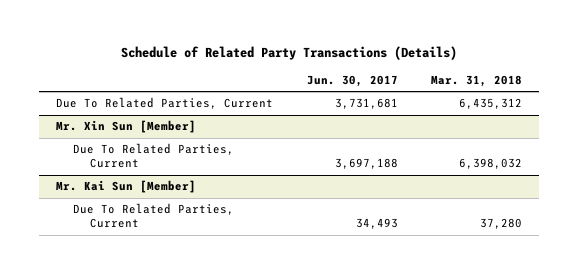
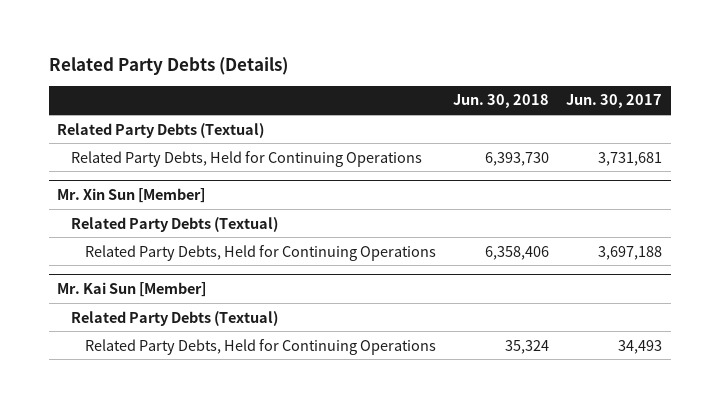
[121,46,458,61] Schedule of Related Party Transactions (Details) -> [48,57,288,76] Related Party Debts (Details)
[431,75,523,88] Mar. 31, 2018 -> none
none -> [452,94,549,109] Jun. 30, 2018
none -> [57,122,265,138] Related Party Debts (Textual)
[56,97,274,110] Due To Related Parties, Current -> [70,150,422,167] Related Party Debts, Held for Continuing Operations
none -> [70,216,278,232] Related Party Debts (Textual)
[73,143,235,169] Due To Related Parties, Current -> [84,244,436,261] Related Party Debts, Held for Continuing Operations
none -> [70,310,278,326] Related Party Debts (Textual)
[73,203,235,229] Due To Related Parties, Current -> [84,338,436,355] Related Party Debts, Held for Continuing Operations

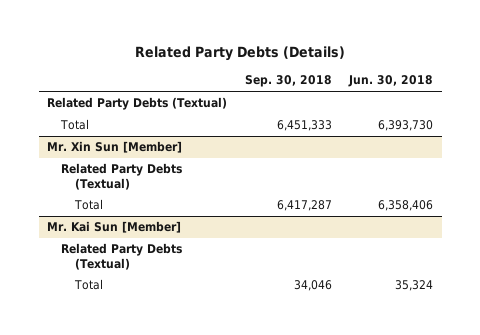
[566,94,663,109] Jun. 30, 2017 -> none
none -> [244,75,332,88] Sep. 30, 2018
[70,150,422,167] Related Party Debts, Held for Continuing Operations -> [60,119,90,131] Total
[84,244,436,261] Related Party Debts, Held for Continuing Operations -> [74,199,104,211] Total
[84,338,436,355] Related Party Debts, Held for Continuing Operations -> [74,279,104,291] Total

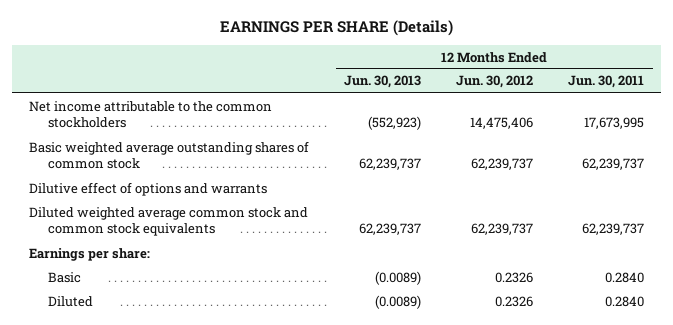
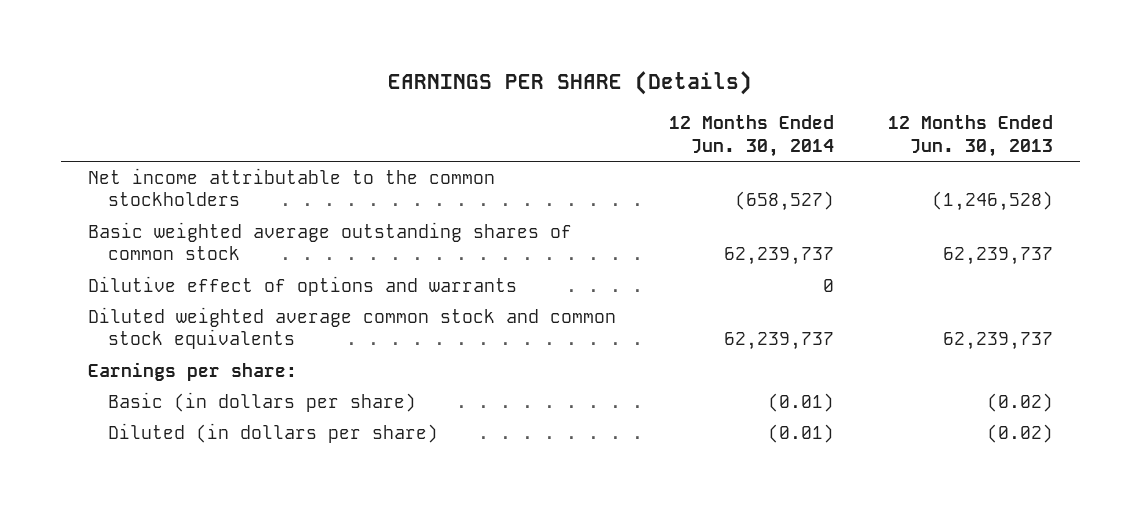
[456,75,534,89] Jun. 30, 2012 -> none
[567,75,644,89] Jun. 30, 2011 -> none
none -> [669,115,835,157] 12 Months Ended Jun. 30, 2014
[368,116,422,131] (552,923) -> [931,191,1053,212] (1,246,528)
[48,271,82,283] Basic -> [108,391,417,412] Basic (in dollars per share)
[375,270,422,285] (0.0089) -> [986,392,1053,412] (0.02)
[48,295,94,307] Diluted -> [108,422,439,443] Diluted (in dollars per share)
[375,294,422,309] (0.0089) -> [986,423,1053,443] (0.02)

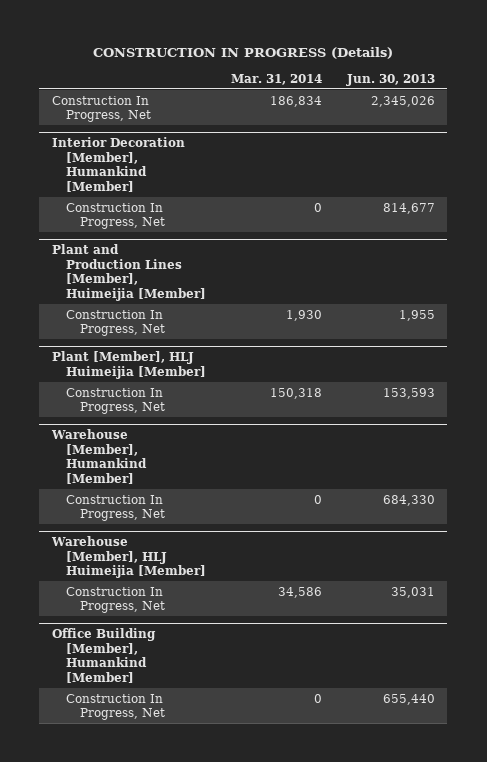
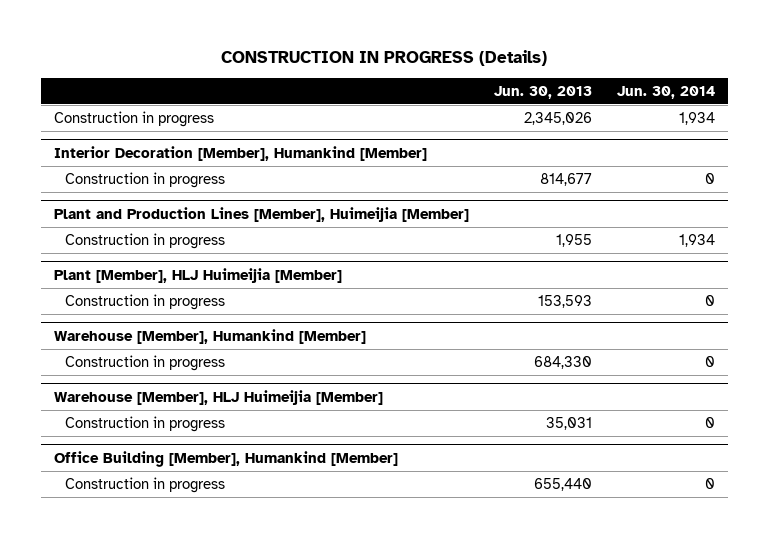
[230,73,322,85] Mar. 31, 2014 -> none
none -> [617,85,716,99] Jun. 30, 2014
[51,95,151,123] Construction In Progress, Net -> [53,110,214,127] Construction in progress
[65,202,165,230] Construction In Progress, Net -> [65,171,226,188] Construction in progress
[65,309,165,337] Construction In Progress, Net -> [65,232,226,249] Construction in progress
[65,387,165,415] Construction In Progress, Net -> [65,293,226,310] Construction in progress
[65,494,165,522] Construction In Progress, Net -> [65,354,226,371] Construction in progress
[65,586,165,614] Construction In Progress, Net -> [65,415,226,432] Construction in progress
[65,693,165,721] Construction In Progress, Net -> [65,476,226,493] Construction in progress

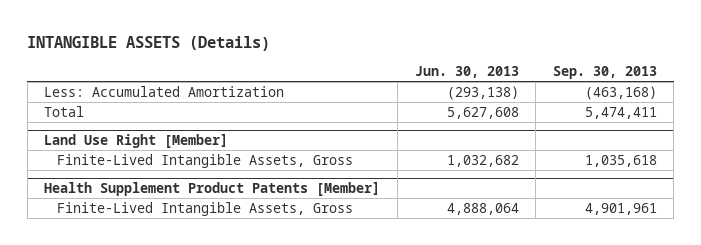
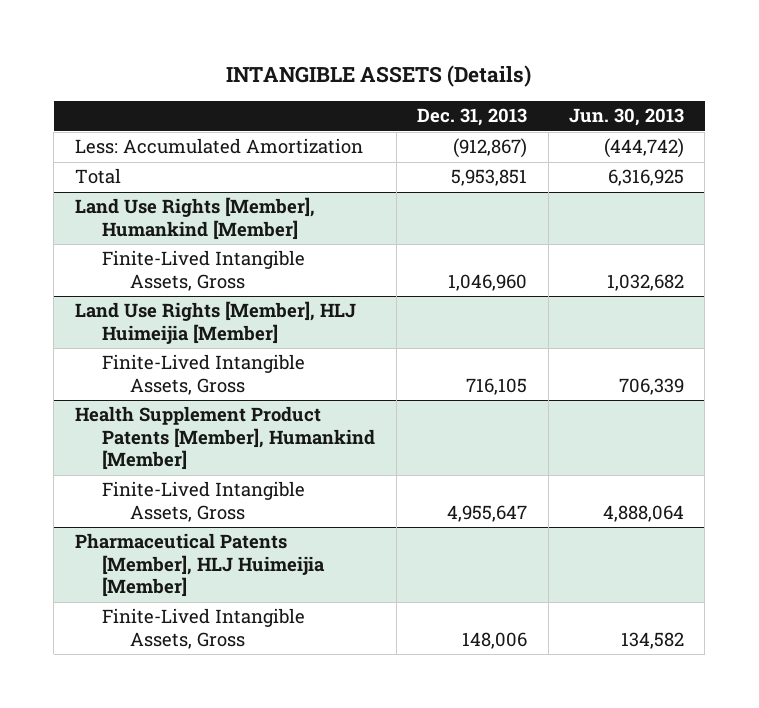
[552,66,657,80] Sep. 30, 2013 -> none
none -> [417,108,528,127] Dec. 31, 2013
[446,85,519,100] (293,138) -> [604,138,685,159] (444,742)
[446,106,519,119] 5,627,608 -> [608,169,685,187] 6,316,925
[44,134,229,149] Land Use Right [Member] -> [74,197,315,240] Land Use Rights [Member], Humankind [Member]
none -> [74,301,356,344] Land Use Rights [Member], HLJ Huimeijia [Member]
none -> [102,354,306,395] Finite-Lived Intangible Assets, Gross
[44,182,381,197] Health Supplement Product Patents [Member] -> [74,406,376,471] Health Supplement Product Patents [Member], Humankind [Member]
none -> [74,533,326,598] Pharmaceutical Patents [Member], HLJ Huimeijia [Member]
none -> [102,608,306,649] Finite-Lived Intangible Assets, Gross

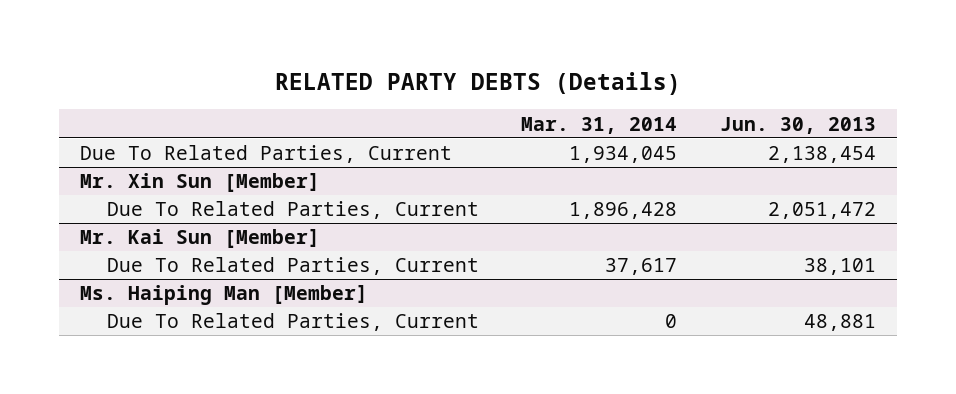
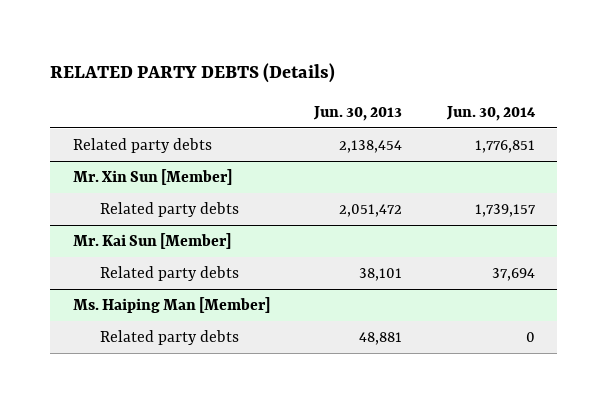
[521,116,678,134] Mar. 31, 2014 -> none
none -> [446,105,537,121] Jun. 30, 2014
[80,145,453,164] Due To Related Parties, Current -> [72,138,212,154] Related party debts
[106,201,479,220] Due To Related Parties, Current -> [100,202,240,218] Related party debts
[106,257,479,276] Due To Related Parties, Current -> [100,266,240,282] Related party debts
[106,313,479,332] Due To Related Parties, Current -> [100,330,240,346] Related party debts

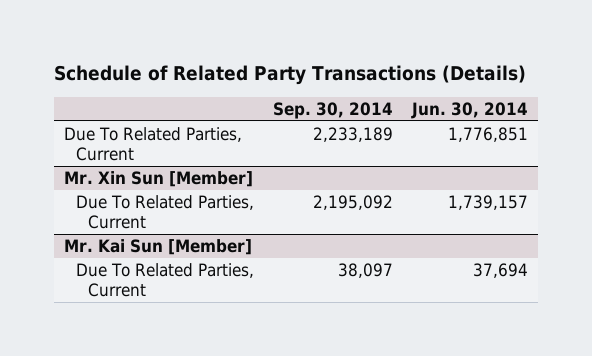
[50,63,336,84] RELATED PARTY DEBTS (Details) -> [54,64,527,85] Schedule of Related Party Transactions (Details)
[313,105,403,121] Jun. 30, 2013 -> none
none -> [273,101,394,119] Sep. 30, 2014
[72,138,212,154] Related party debts -> [63,127,242,162] Due To Related Parties, Current
[100,202,240,218] Related party debts -> [75,195,254,230] Due To Related Parties, Current
[72,297,270,314] Ms. Haiping Man [Member] -> none
[100,330,240,346] Related party debts -> none
[100,266,240,282] Related party debts -> [75,263,254,298] Due To Related Parties, Current

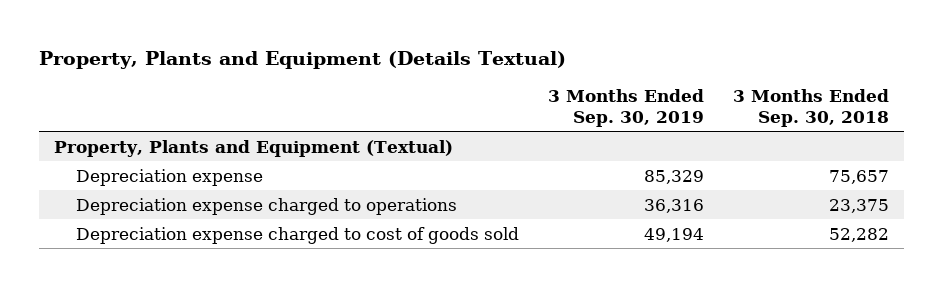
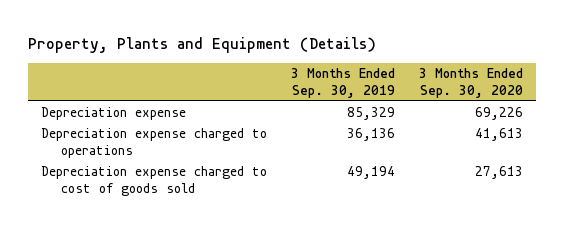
[39,50,567,69] Property, Plants and Equipment (Details Textual) -> [28,37,377,54] Property, Plants and Equipment (Details)
[733,88,890,127] 3 Months Ended Sep. 30, 2018 -> none
none -> [419,68,524,98] 3 Months Ended Sep. 30, 2020
[54,139,454,157] Property, Plants and Equipment (Textual) -> none
[643,198,704,213] 36,316 -> [346,128,395,142] 36,136

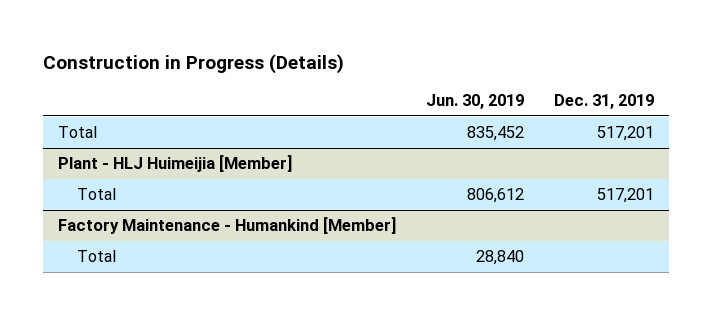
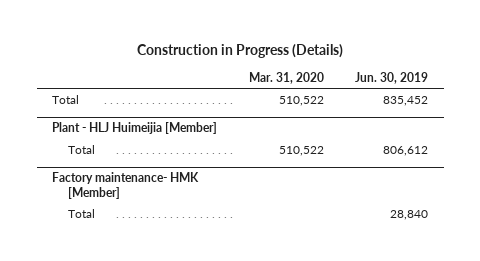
[554,94,655,110] Dec. 31, 2019 -> none
none -> [248,71,324,84] Mar. 31, 2020
[58,217,397,235] Factory Maintenance - Humankind [Member] -> [52,172,200,199] Factory maintenance- HMK [Member]

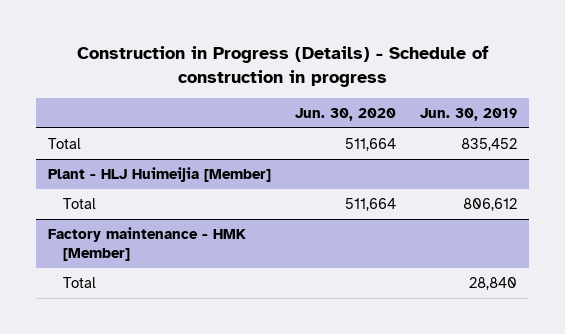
[137,43,344,58] Construction in Progress (Details) -> [76,46,489,87] Construction in Progress (Details) - Schedule of construction in progress
[248,71,324,84] Mar. 31, 2020 -> none
none -> [295,108,397,122] Jun. 30, 2020
[52,172,200,199] Factory maintenance- HMK [Member] -> [48,227,247,262] Factory maintenance - HMK [Member]

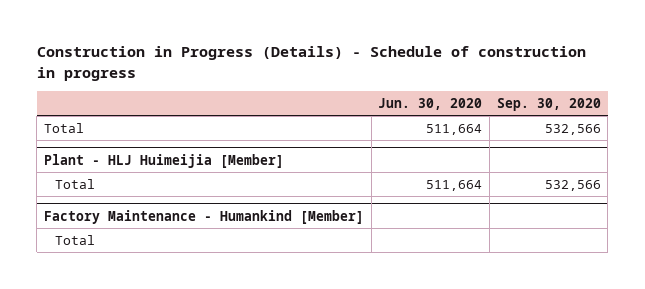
[419,108,517,122] Jun. 30, 2019 -> none
none -> [496,97,601,111] Sep. 30, 2020
[48,227,247,262] Factory maintenance - HMK [Member] -> [44,209,365,224] Factory Maintenance - Humankind [Member]

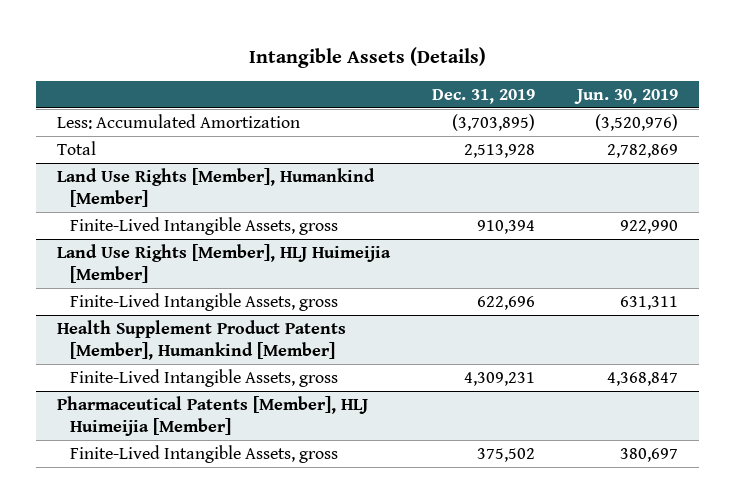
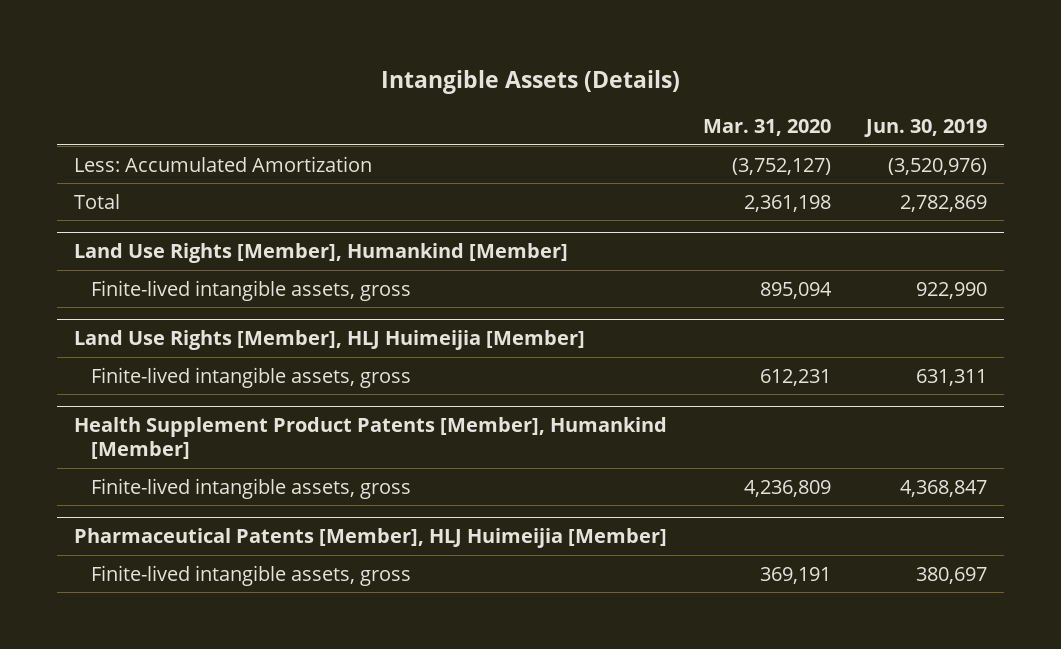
[432,88,536,104] Dec. 31, 2019 -> none
none -> [702,119,831,137] Mar. 31, 2020
[70,216,339,235] Finite-Lived Intangible Assets, gross -> [91,279,412,301] Finite-lived intangible assets, gross
[70,292,339,311] Finite-Lived Intangible Assets, gross -> [91,366,412,388] Finite-lived intangible assets, gross
[70,368,339,387] Finite-Lived Intangible Assets, gross -> [91,477,412,499] Finite-lived intangible assets, gross
[70,444,339,463] Finite-Lived Intangible Assets, gross -> [91,564,412,586] Finite-lived intangible assets, gross

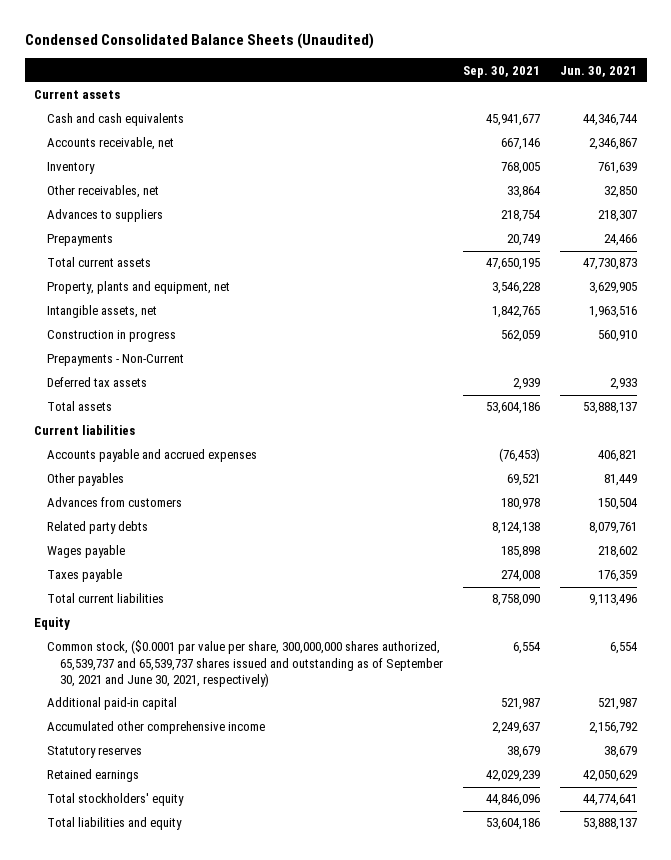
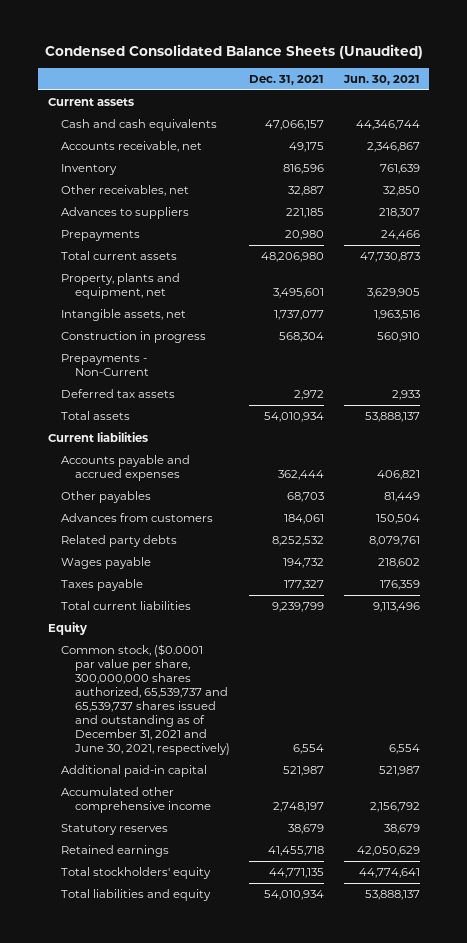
[462,65,540,78] Sep. 30, 2021 -> none
none -> [249,74,325,85] Dec. 31, 2021
[47,640,443,688] Common stock, ($0.0001 par value per share, 300,000,000 shares authorized, 65,539,737 and 65,539,737 shares issued and outstanding as of September 30, 2021 and June 30, 2021, respectively) -> [61,643,231,755] Common stock, ($0.0001 par value per share, 300,000,000 shares authorized, 65,539,737 and 65,539,737 shares issued and outstanding as of December 31, 2021 and June 30, 2021, respectively)

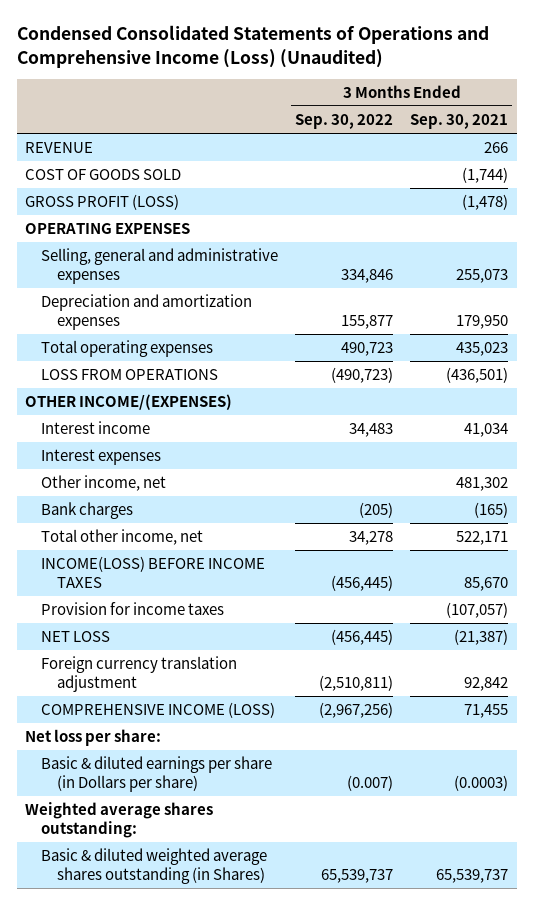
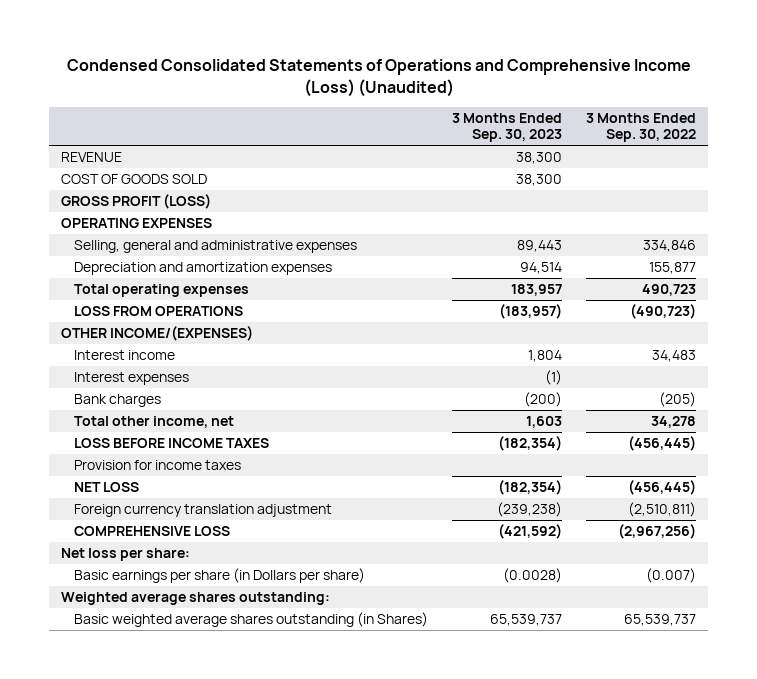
[410,113,509,129] Sep. 30, 2021 -> none
none -> [451,112,562,143] 3 Months Ended Sep. 30, 2023
[41,475,167,492] Other income, net -> none
[41,556,266,589] INCOME(LOSS) BEFORE INCOME TAXES -> [73,438,269,449] LOSS BEFORE INCOME TAXES
[41,702,276,719] COMPREHENSIVE INCOME (LOSS) -> [73,526,230,537] COMPREHENSIVE LOSS
[41,756,273,793] Basic & diluted earnings per share (in Dollars per share) -> [73,568,365,584] Basic earnings per share (in Dollars per share)
[41,848,268,885] Basic & diluted weighted average shares outstanding (in Shares) -> [73,612,428,628] Basic weighted average shares outstanding (in Shares)

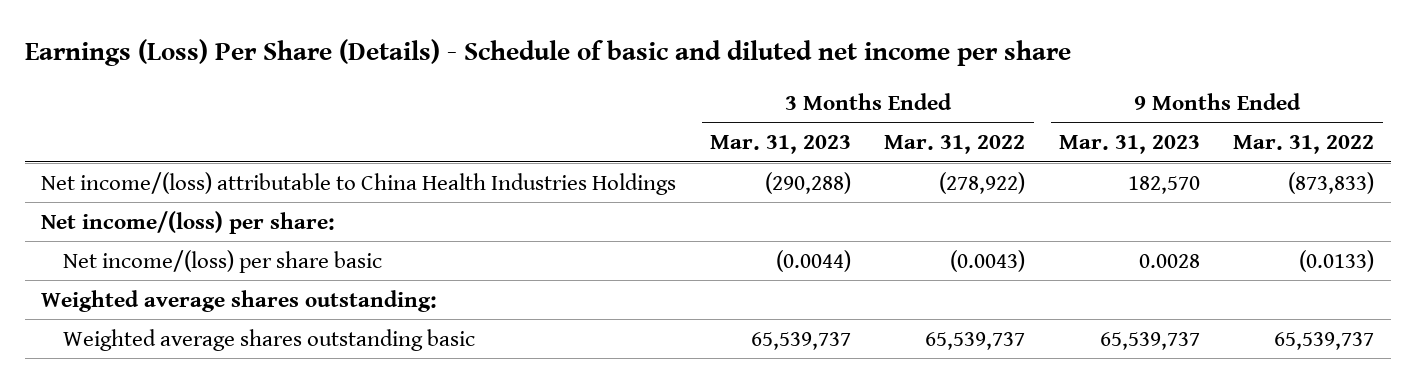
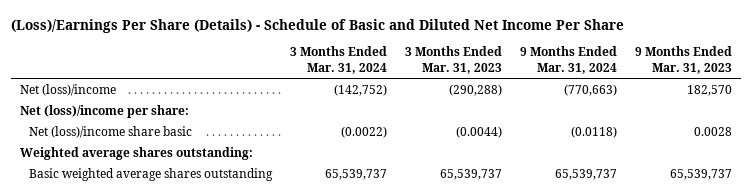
[24,39,1071,67] Earnings (Loss) Per Share (Details) - Schedule of basic and diluted net income per share -> [11,18,625,33] (Loss)/Earnings Per Share (Details) - Schedule of Basic and Diluted Net Income Per Share
[884,135,1026,155] Mar. 31, 2022 -> none
[1233,135,1375,155] Mar. 31, 2022 -> none
none -> [290,46,388,74] 3 Months Ended Mar. 31, 2024
none -> [519,46,617,74] 9 Months Ended Mar. 31, 2024
[41,171,677,195] Net income/(loss) attributable to China Health Industries Holdings -> [20,83,117,96] Net (loss)/income
[41,210,336,234] Net income/(loss) per share: -> [20,104,190,118] Net (loss)/income per share:
[62,249,382,273] Net income/(loss) per share basic -> [29,125,193,138] Net (loss)/income share basic
[62,328,475,351] Weighted average shares outstanding basic -> [29,167,274,181] Basic weighted average shares outstanding

